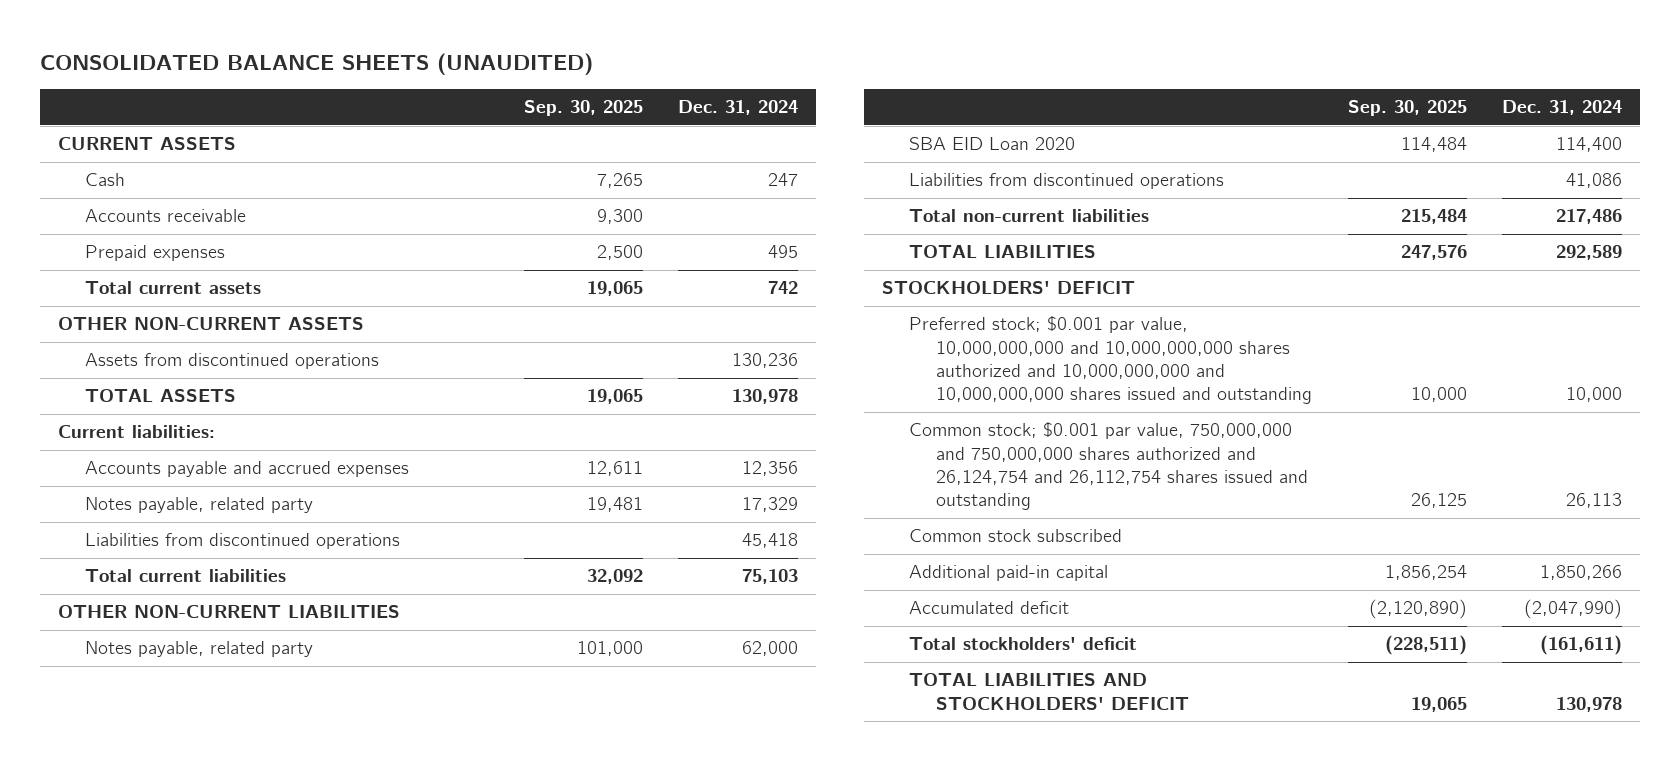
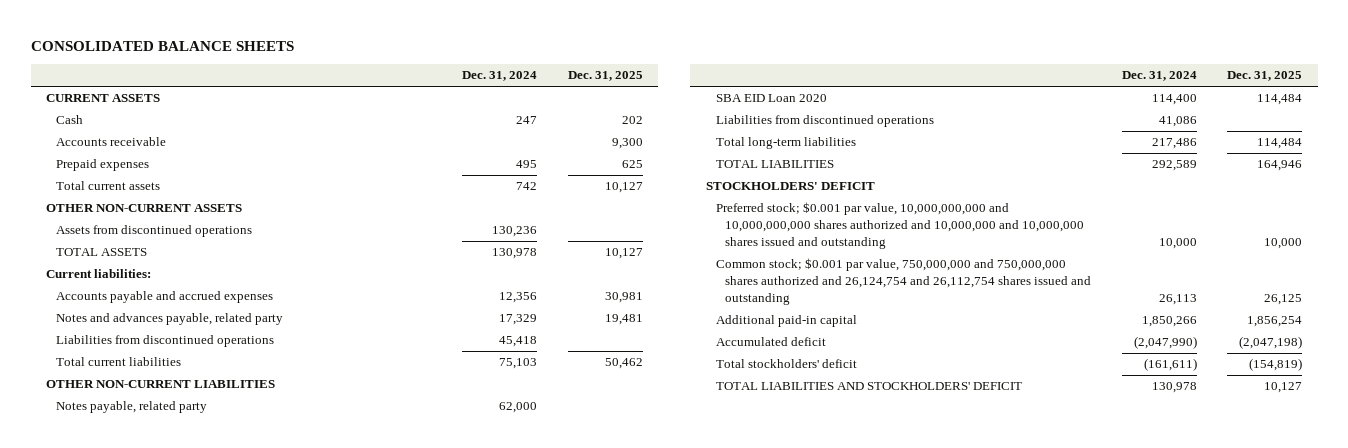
[40,52,594,75] CONSOLIDATED BALANCE SHEETS (UNAUDITED) -> [30,40,294,51] CONSOLIDATED BALANCE SHEETS
[523,100,643,117] Sep. 30, 2025 -> none
none -> [567,71,643,82] Dec. 31, 2025
[85,497,314,514] Notes payable, related party -> [55,313,283,326] Notes and advances payable, related party
[908,209,1149,223] Total non-current liabilities -> [715,137,856,150] Total long-term liabilities
[908,316,1313,405] Preferred stock; $0.001 par value, 10,000,000,000 and 10,000,000,000 shares authorized and 10,000,000,000 and 10,000,000,000 shares issued and outstanding -> [715,202,1085,249] Preferred stock; $0.001 par value, 10,000,000,000 and 10,000,000,000 shares authorized and 10,000,000 and 10,000,000 shares issued and outstanding
[908,529,1122,543] Common stock subscribed -> none

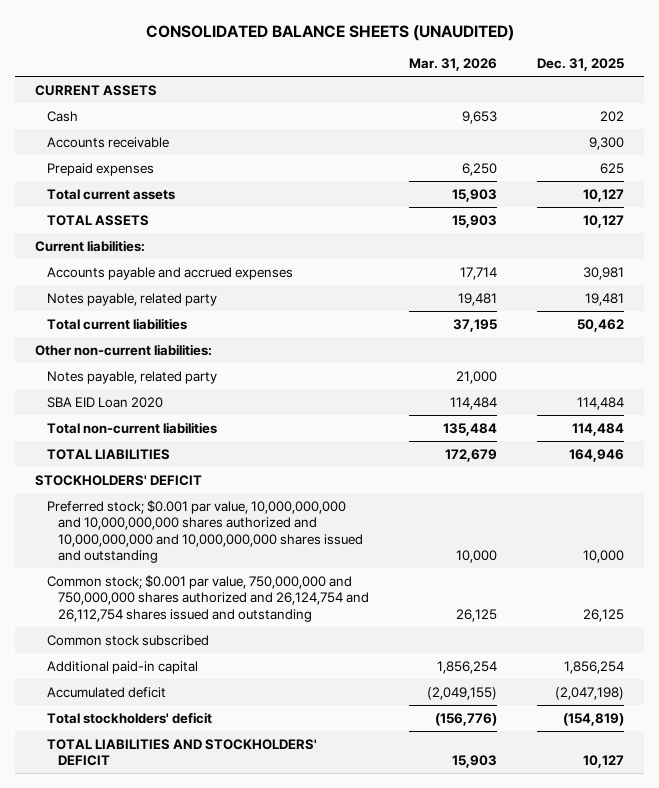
[30,40,294,51] CONSOLIDATED BALANCE SHEETS -> [145,24,514,41] CONSOLIDATED BALANCE SHEETS (UNAUDITED)
[461,71,537,82] Dec. 31, 2024 -> none
none -> [408,58,497,72] Mar. 31, 2026
[45,204,242,213] OTHER NON-CURRENT ASSETS -> none
[55,225,252,238] Assets from discontinued operations -> none
[55,335,274,348] Liabilities from discontinued operations -> none
[55,313,283,326] Notes and advances payable, related party -> [46,292,217,306] Notes payable, related party
[45,380,275,389] OTHER NON-CURRENT LIABILITIES -> [35,343,213,356] Other non-current liabilities:
[715,115,934,128] Liabilities from discontinued operations -> none
[715,137,856,150] Total long-term liabilities -> [46,421,217,434] Total non-current liabilities
[715,202,1085,249] Preferred stock; $0.001 par value, 10,000,000,000 and 10,000,000,000 shares authorized and 10,000,000 and 10,000,000 shares issued and outstanding -> [46,499,363,564] Preferred stock; $0.001 par value, 10,000,000,000 and 10,000,000,000 shares authorized and 10,000,000,000 and 10,000,000,000 shares issued and outstanding
none -> [46,634,209,646] Common stock subscribed

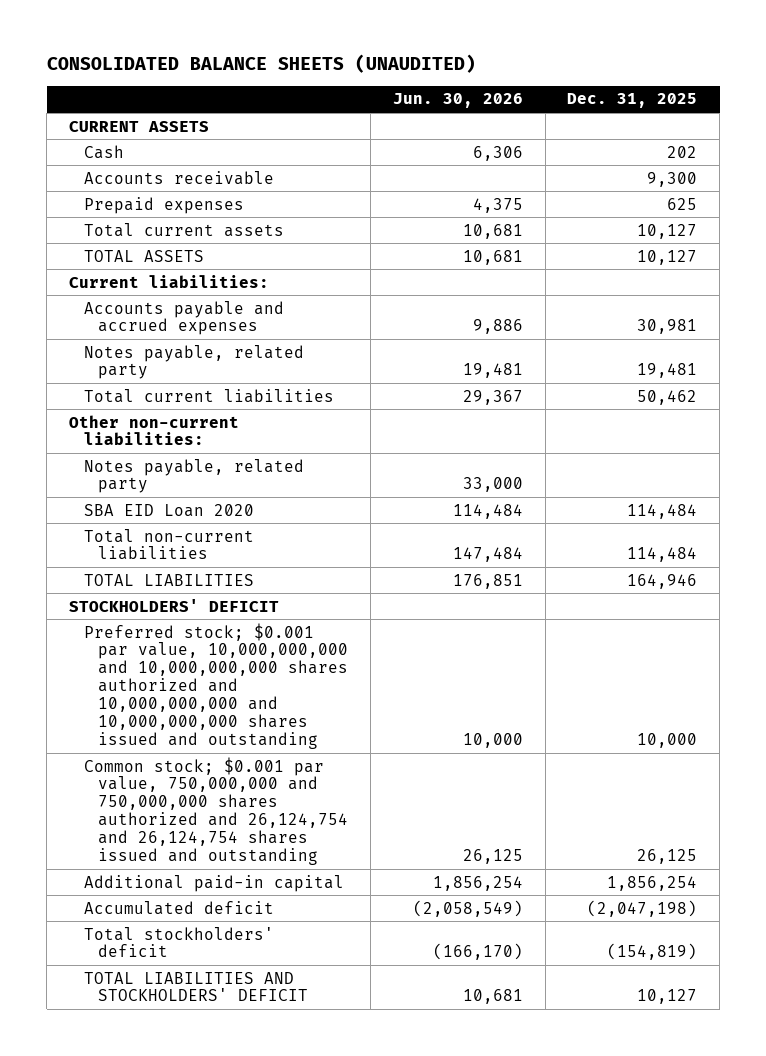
[408,58,497,72] Mar. 31, 2026 -> none
none -> [392,93,523,109] Jun. 30, 2026
[46,634,209,646] Common stock subscribed -> none
[46,574,369,622] Common stock; $0.001 par value, 750,000,000 and 750,000,000 shares authorized and 26,124,754 and 26,112,754 shares issued and outstanding -> [83,756,349,865] Common stock; $0.001 par value, 750,000,000 and 750,000,000 shares authorized and 26,124,754 and 26,124,754 shares issued and outstanding

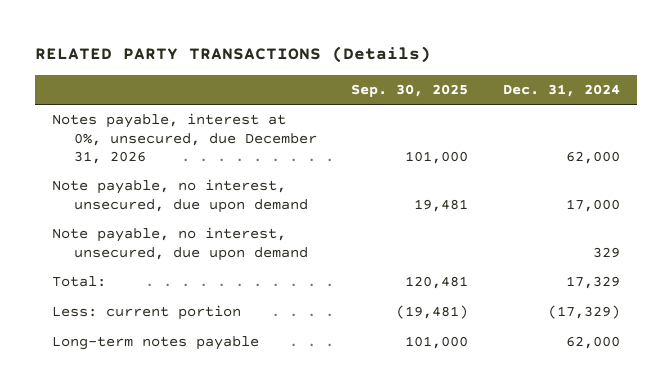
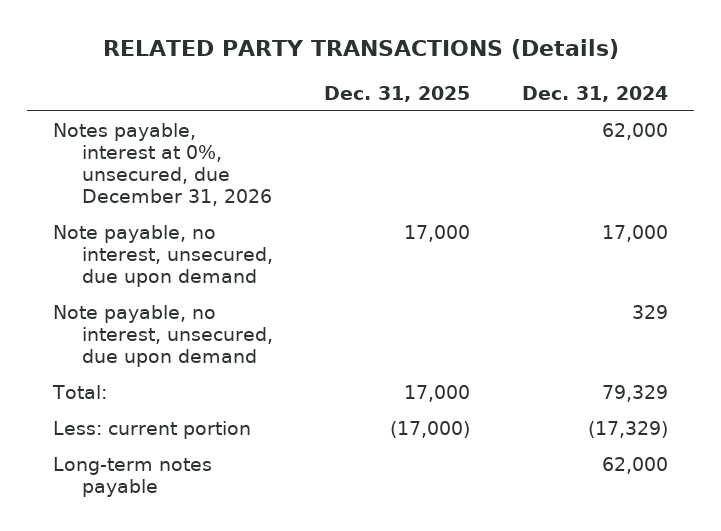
[351,84,469,98] Sep. 30, 2025 -> none
none -> [324,85,471,102] Dec. 31, 2025
[565,276,620,290] 17,329 -> [602,384,669,402] 79,329

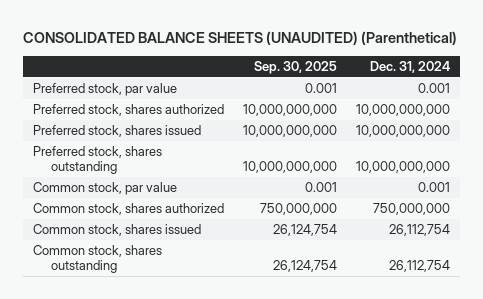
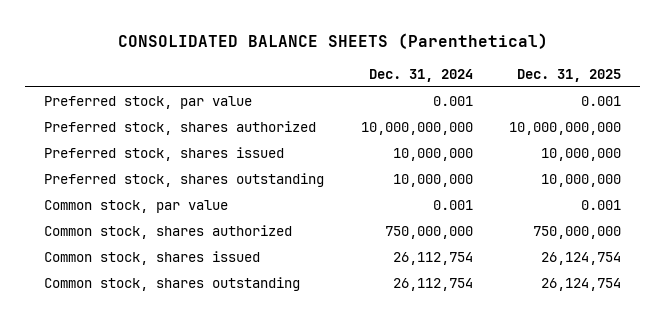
[23,31,458,46] CONSOLIDATED BALANCE SHEETS (UNAUDITED) (Parenthetical) -> [117,32,548,49] CONSOLIDATED BALANCE SHEETS (Parenthetical)
[254,61,338,75] Sep. 30, 2025 -> none
none -> [517,69,622,83] Dec. 31, 2025
[356,125,451,138] 10,000,000,000 -> [392,148,473,162] 10,000,000
[356,161,451,174] 10,000,000,000 -> [392,174,473,188] 10,000,000

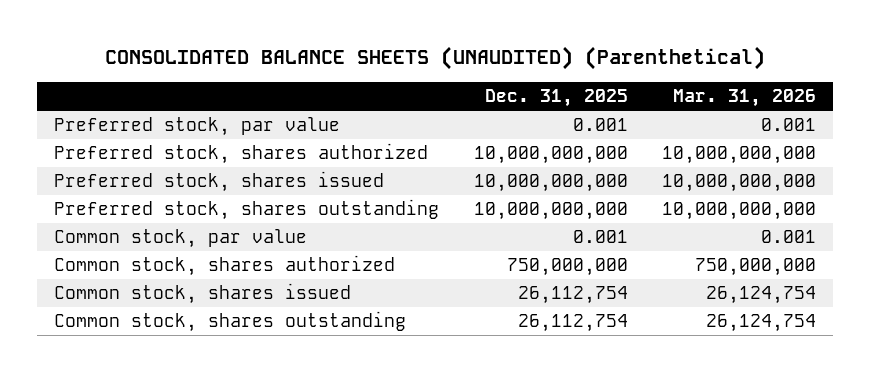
[117,32,548,49] CONSOLIDATED BALANCE SHEETS (Parenthetical) -> [105,46,766,71] CONSOLIDATED BALANCE SHEETS (UNAUDITED) (Parenthetical)
[368,69,473,83] Dec. 31, 2024 -> none
none -> [673,89,817,108] Mar. 31, 2026
[541,148,622,162] 10,000,000 -> [473,174,628,193] 10,000,000,000
[541,174,622,188] 10,000,000 -> [473,202,628,221] 10,000,000,000
[541,252,622,266] 26,124,754 -> [517,286,628,305] 26,112,754
[541,278,622,292] 26,124,754 -> [517,314,628,333] 26,112,754

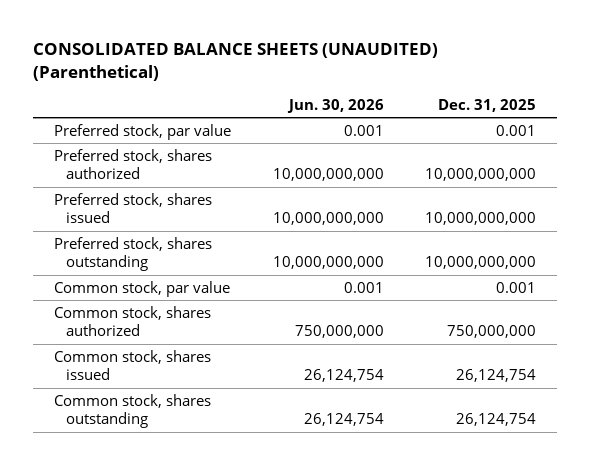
[673,89,817,108] Mar. 31, 2026 -> none
none -> [286,98,384,113] Jun. 30, 2026
[517,286,628,305] 26,112,754 -> [456,369,537,383] 26,124,754
[517,314,628,333] 26,112,754 -> [456,413,537,427] 26,124,754

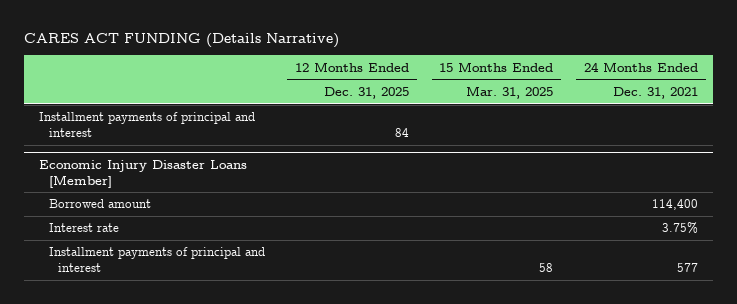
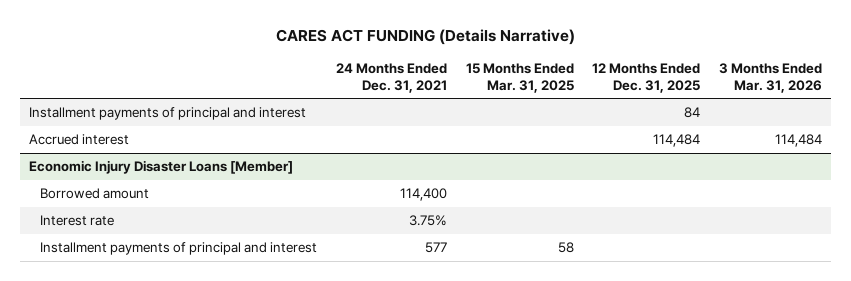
none -> [719,63,823,93] 3 Months Ended Mar. 31, 2026
none -> [29,134,130,146] Accrued interest

